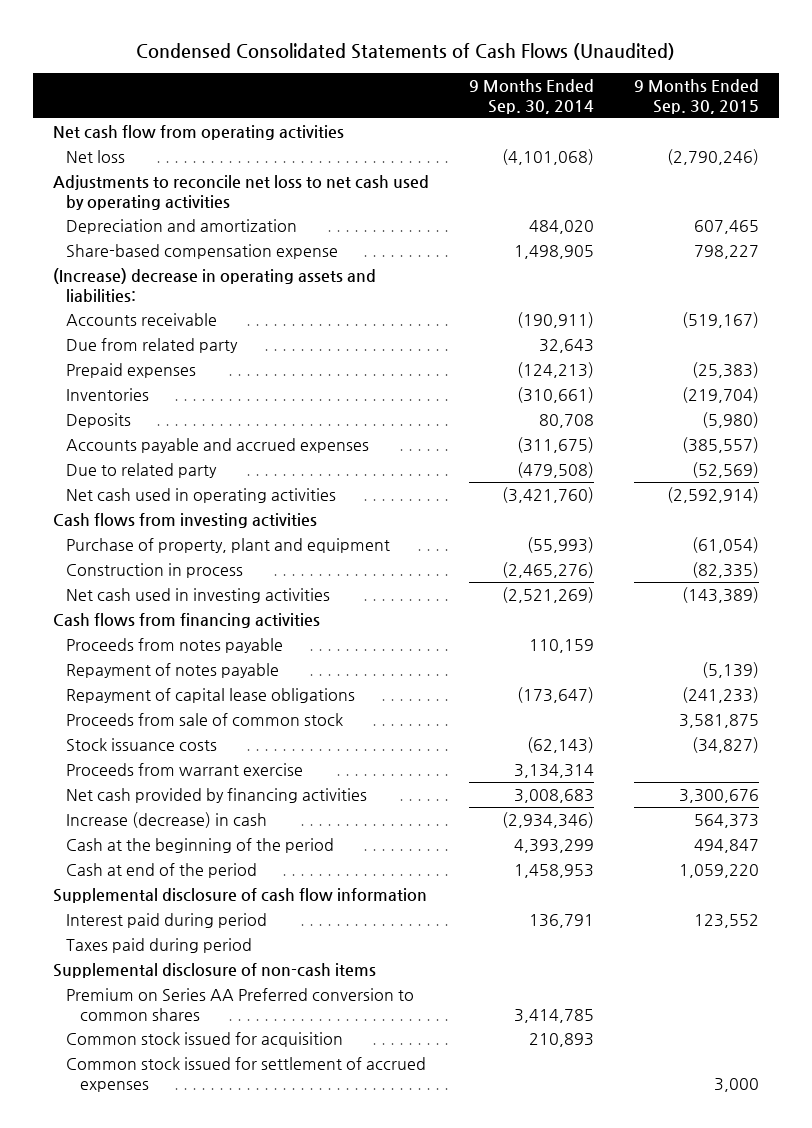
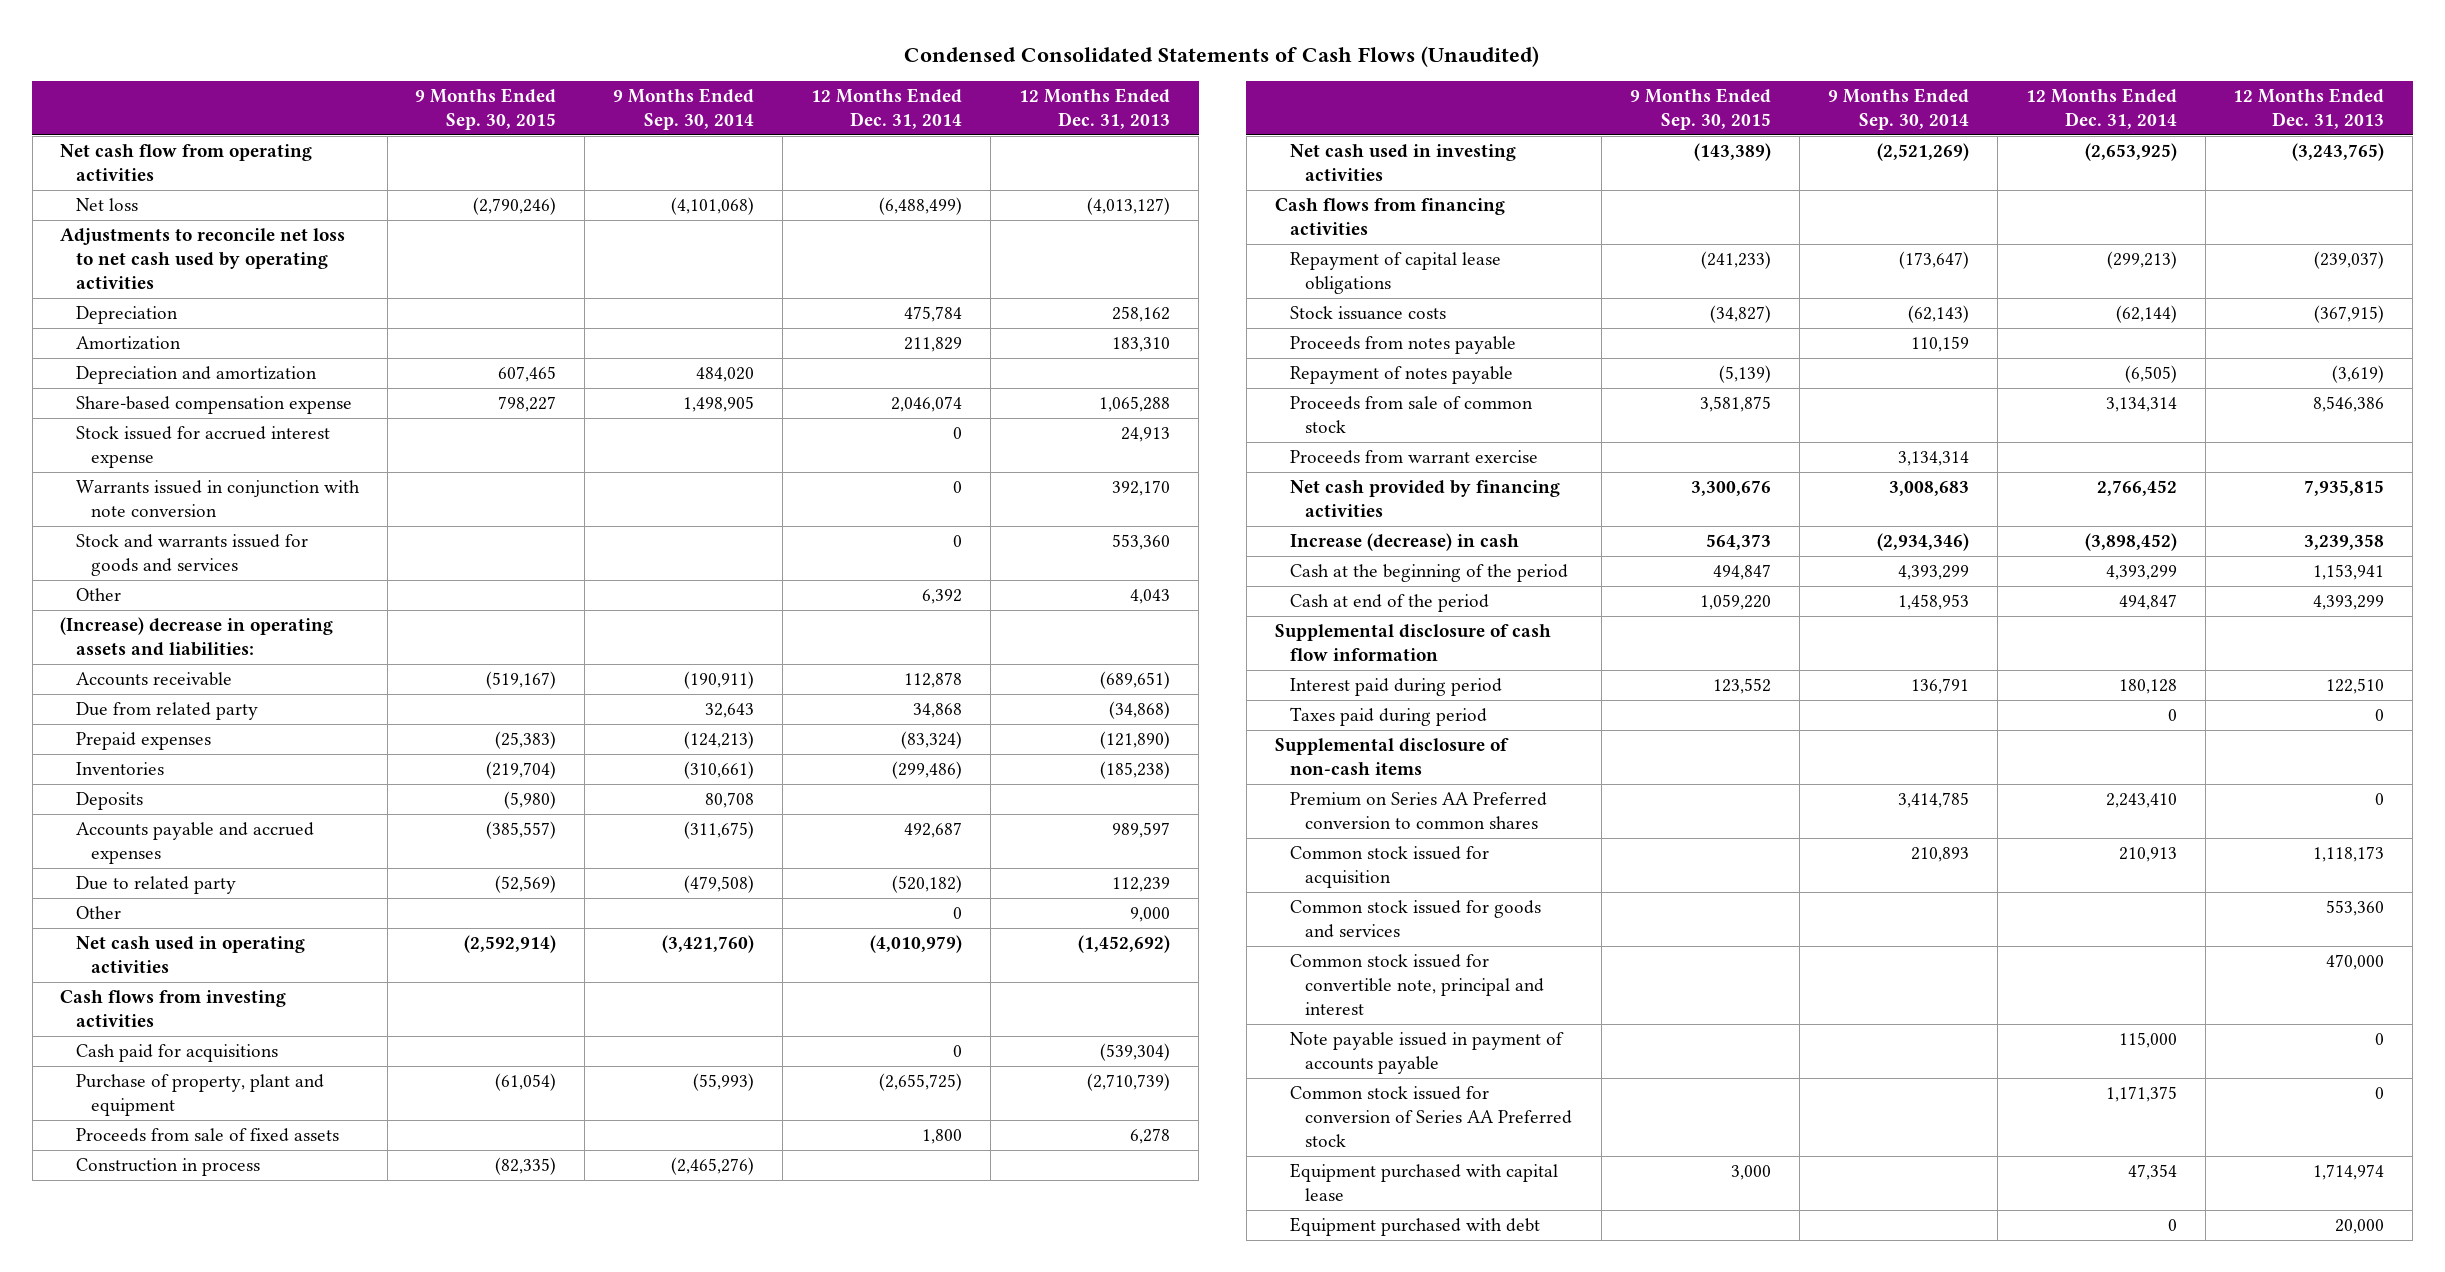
none -> [811,88,963,130] 12 Months Ended Dec. 31, 2014
none -> [1019,88,1171,130] 12 Months Ended Dec. 31, 2013
none -> [75,306,178,325] Depreciation
none -> [75,336,181,351] Amortization
none -> [75,426,330,469] Stock issued for accrued interest expense
none -> [75,480,360,518] Warrants issued in conjunction with note conversion
none -> [75,534,308,577] Stock and warrants issued for goods and services
none -> [75,588,121,602] Other
none -> [75,906,121,920] Other
none -> [75,1044,278,1063] Cash paid for acquisitions
none -> [75,1128,339,1143] Proceeds from sale of fixed assets
[66,687,356,703] Repayment of capital lease obligations -> [1290,252,1502,295] Repayment of capital lease obligations
[66,737,218,751] Stock issuance costs -> [1290,306,1447,321] Stock issuance costs
[66,1056,427,1092] Common stock issued for settlement of accrued expenses -> none
none -> [1290,900,1542,939] Common stock issued for goods and services
none -> [1290,954,1545,1016] Common stock issued for convertible note, principal and interest
none -> [1290,1032,1565,1075] Note payable issued in payment of accounts payable
none -> [1290,1086,1573,1148] Common stock issued for conversion of Series AA Preferred stock
none -> [1290,1163,1559,1202] Equipment purchased with capital lease
none -> [1290,1217,1541,1237] Equipment purchased with debt

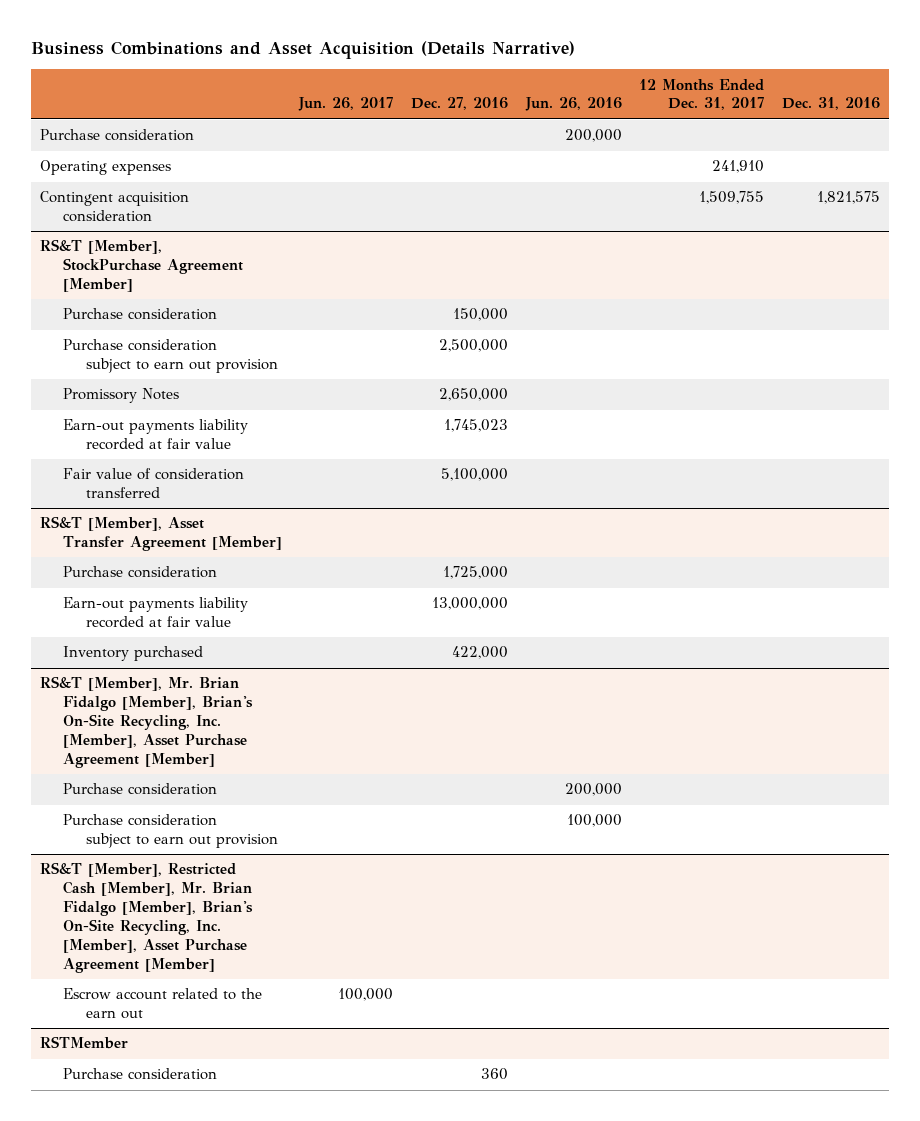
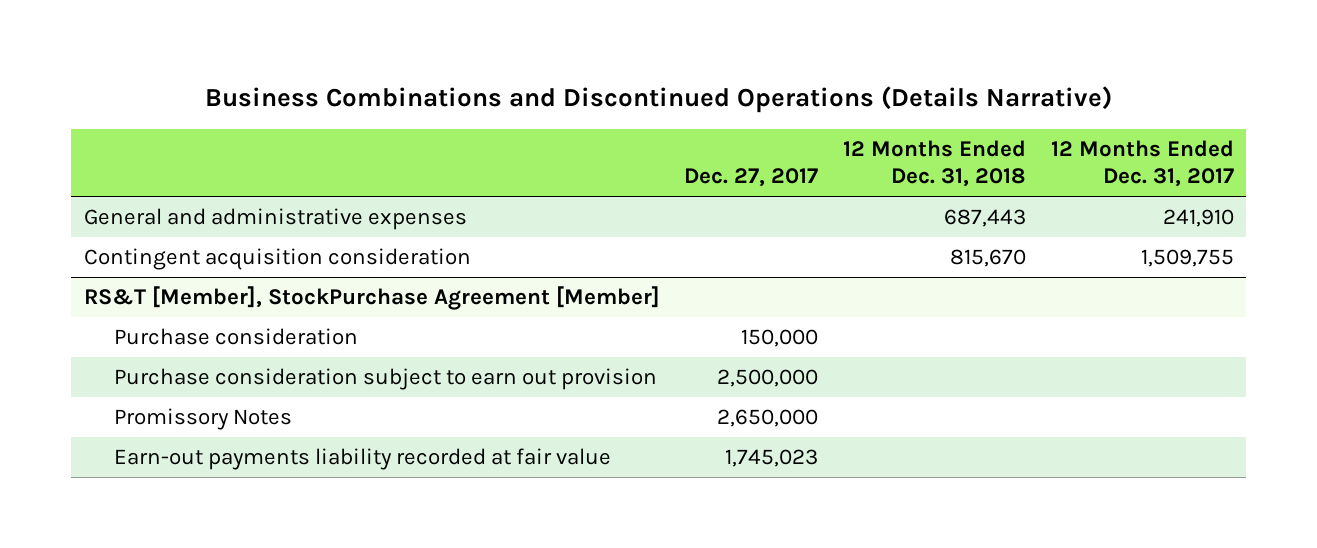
[30,41,575,60] Business Combinations and Asset Acquisition (Details Narrative) -> [204,86,1112,114] Business Combinations and Discontinued Operations (Details Narrative)
[298,97,394,112] Jun. 26, 2017 -> none
[411,97,509,111] Dec. 27, 2016 -> none
[524,97,622,112] Jun. 26, 2016 -> none
[782,97,881,111] Dec. 31, 2016 -> none
none -> [684,168,819,188] Dec. 27, 2017
none -> [842,140,1026,188] 12 Months Ended Dec. 31, 2018
[39,129,194,142] Purchase consideration -> none
[39,160,171,176] Operating expenses -> [83,208,467,231] General and administrative expenses
[62,468,244,499] Fair value of consideration transferred -> none
[39,516,282,552] RS&T [Member], Asset Transfer Agreement [Member] -> none
[62,566,217,579] Purchase consideration -> none
[62,597,248,629] Earn-out payments liability recorded at fair value -> none
[62,646,203,662] Inventory purchased -> none
[39,676,253,768] RS&T [Member], Mr. Brian Fidalgo [Member], Brian's On-Site Recycling, Inc. [Member], Asset Purchase Agreement [Member] -> none
[62,783,217,796] Purchase consideration -> none
[62,814,279,849] Purchase consideration subject to earn out provision -> none
[39,862,253,973] RS&T [Member], Restricted Cash [Member], Mr. Brian Fidalgo [Member], Brian's On-Site Recycling, Inc. [Member], Asset Purchase Agreement [Member] -> none
[62,988,262,1020] Escrow account related to the earn out -> none
[39,1036,128,1050] RSTMember -> none
[62,1068,217,1081] Purchase consideration -> none

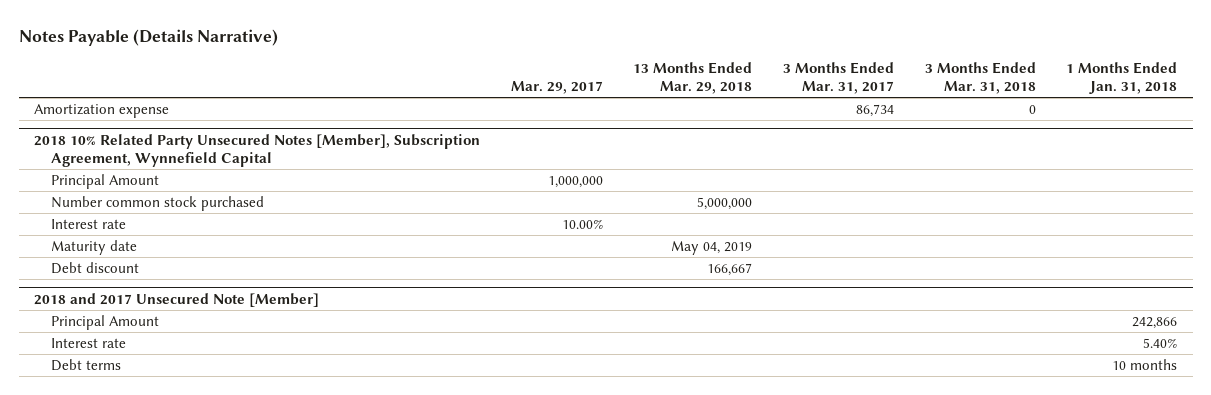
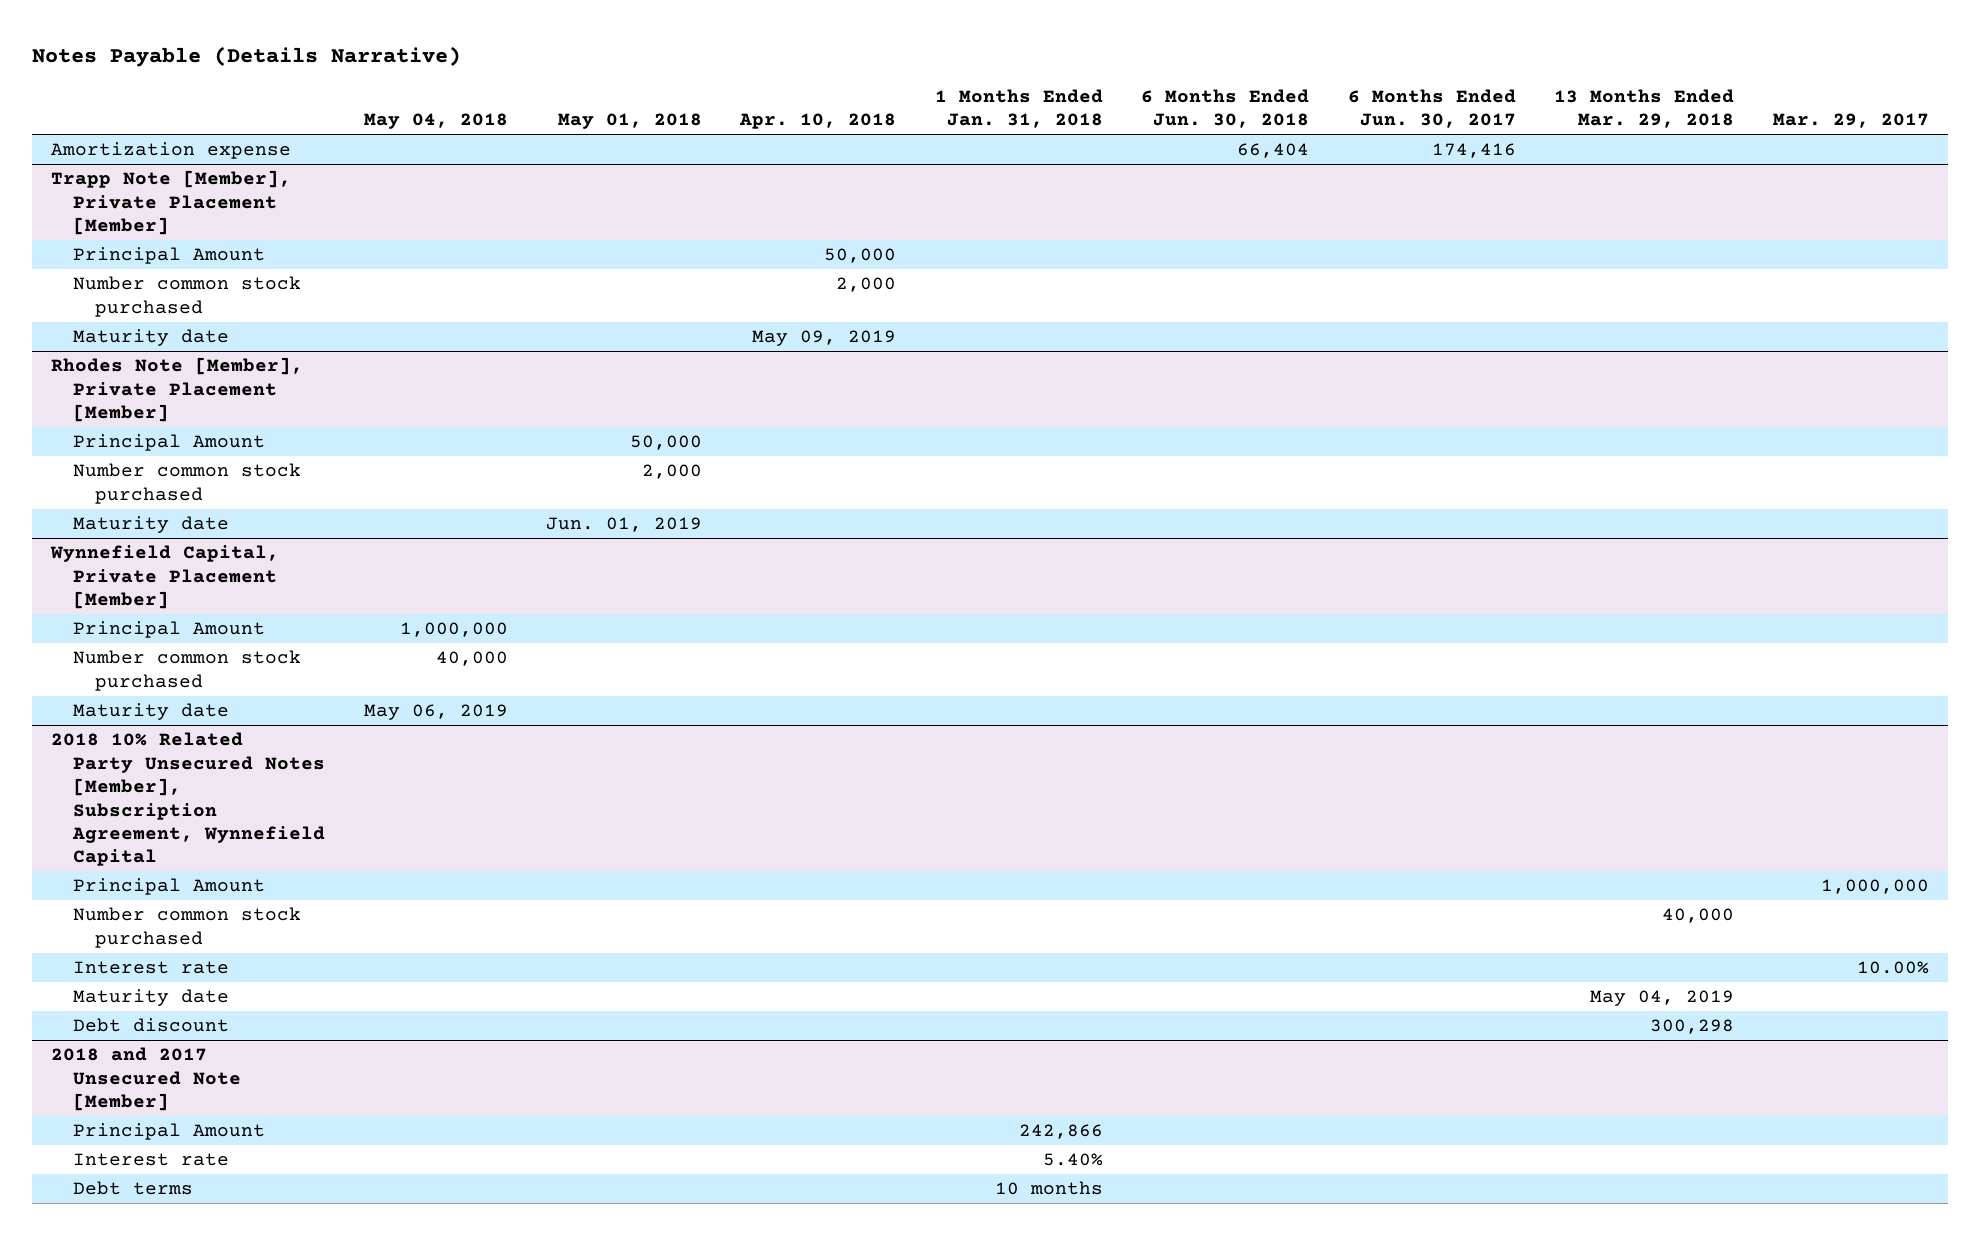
[782,61,894,94] 3 Months Ended Mar. 31, 2017 -> none
[924,61,1036,94] 3 Months Ended Mar. 31, 2018 -> none
none -> [363,113,508,130] May 04, 2018
none -> [558,113,703,130] May 01, 2018
none -> [739,113,897,130] Apr. 10, 2018
none -> [1141,88,1310,129] 6 Months Ended Jun. 30, 2018
none -> [1347,88,1516,129] 6 Months Ended Jun. 30, 2017
none -> [51,170,292,236] Trapp Note [Member], Private Placement [Member]
none -> [73,247,266,265] Principal Amount
none -> [73,276,302,317] Number common stock purchased
none -> [73,329,230,347] Maturity date
none -> [51,357,304,423] Rhodes Note [Member], Private Placement [Member]
none -> [73,434,266,452] Principal Amount
none -> [73,463,302,504] Number common stock purchased
none -> [73,516,230,534] Maturity date
none -> [50,545,280,610] Wynnefield Capital, Private Placement [Member]
none -> [73,621,266,639] Principal Amount
none -> [73,650,302,691] Number common stock purchased
none -> [73,703,230,721] Maturity date
[697,196,753,210] 5,000,000 -> [1662,908,1735,924] 40,000
[707,262,753,276] 166,667 -> [1650,1019,1735,1035] 300,298

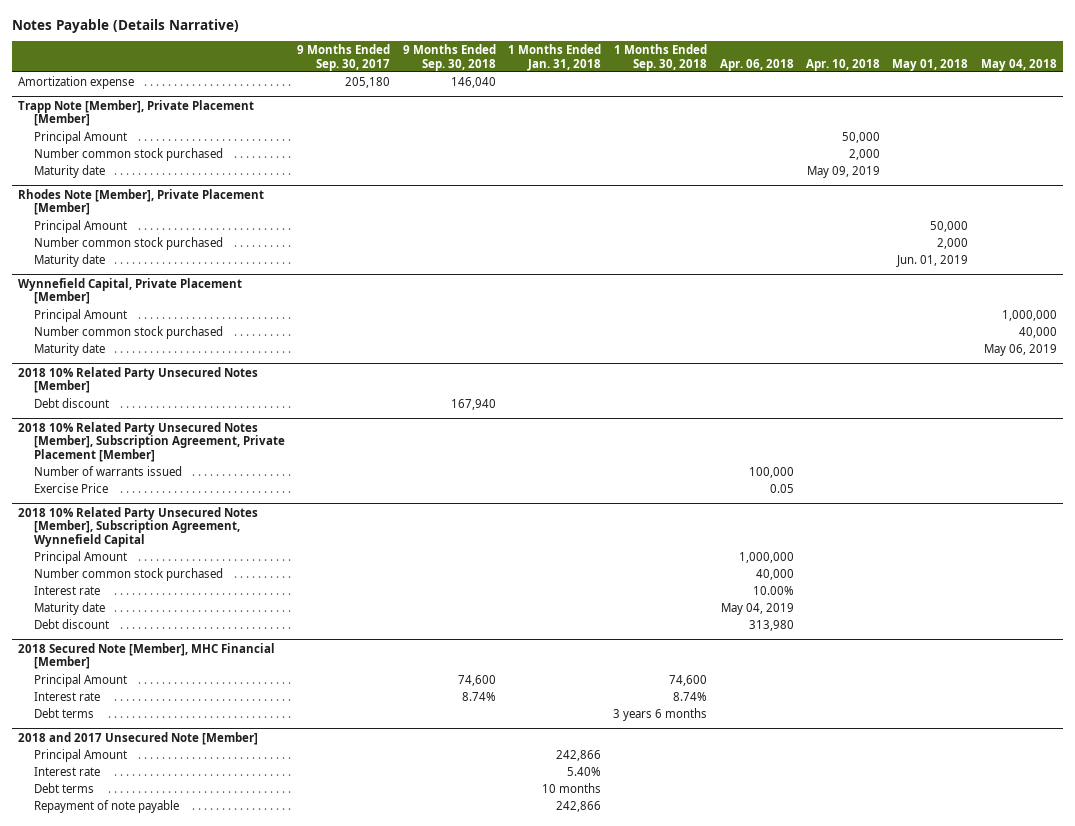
[1141,88,1310,129] 6 Months Ended Jun. 30, 2018 -> none
[1347,88,1516,129] 6 Months Ended Jun. 30, 2017 -> none
[1554,88,1735,129] 13 Months Ended Mar. 29, 2018 -> none
[1772,113,1929,129] Mar. 29, 2017 -> none
none -> [297,43,391,71] 9 Months Ended Sep. 30, 2017
none -> [402,43,496,71] 9 Months Ended Sep. 30, 2018
none -> [614,43,708,71] 1 Months Ended Sep. 30, 2018
none -> [719,58,794,71] Apr. 06, 2018
none -> [17,366,258,394] 2018 10% Related Party Unsecured Notes [Member]
none -> [34,397,110,408] Debt discount
none -> [17,421,286,462] 2018 10% Related Party Unsecured Notes [Member], Subscription Agreement, Private Placement [Member]
none -> [34,465,183,476] Number of warrants issued
none -> [34,482,109,493] Exercise Price
none -> [17,642,275,670] 2018 Secured Note [Member], MHC Financial [Member]
none -> [34,673,128,687] Principal Amount
none -> [34,691,101,701] Interest rate
none -> [34,707,95,718] Debt terms
none -> [34,799,180,813] Repayment of note payable

